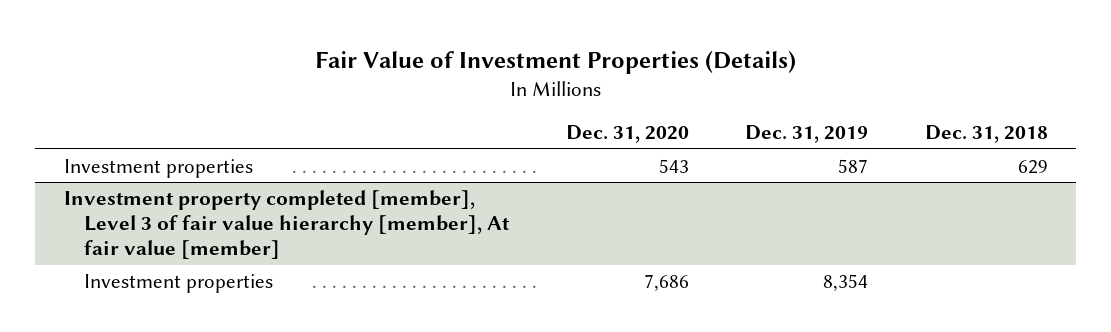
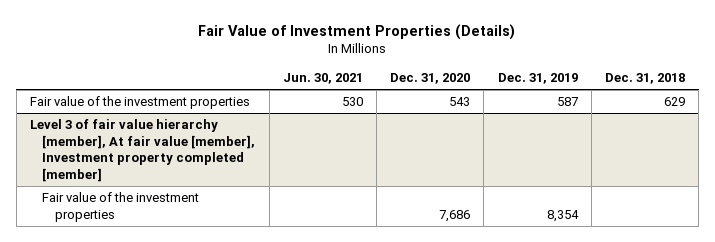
none -> [282,73,363,85] Jun. 30, 2021
[63,158,253,178] Investment properties -> [29,96,250,110] Fair value of the investment properties
[63,189,510,260] Investment property completed [member], Level 3 of fair value hierarchy [member], At fair value [member] -> [29,119,256,182] Level 3 of fair value hierarchy [member], At fair value [member], Investment property completed [member]
[83,273,273,293] Investment properties -> [42,192,200,222] Fair value of the investment properties

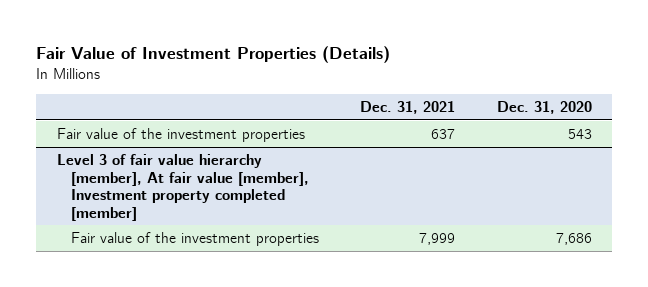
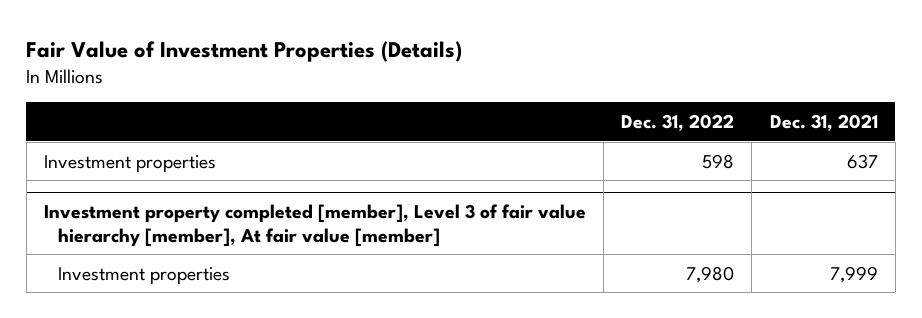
[496,100,592,114] Dec. 31, 2020 -> none
none -> [621,113,735,131] Dec. 31, 2022
[56,127,305,142] Fair value of the investment properties -> [43,154,216,173] Investment properties
[56,153,309,221] Level 3 of fair value hierarchy [member], At fair value [member], Investment property completed [member] -> [43,203,586,247] Investment property completed [member], Level 3 of fair value hierarchy [member], At fair value [member]
[70,231,319,246] Fair value of the investment properties -> [57,266,230,285] Investment properties

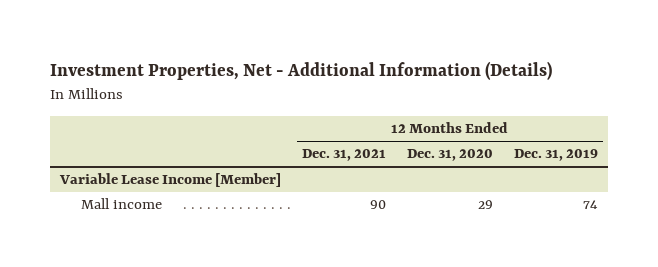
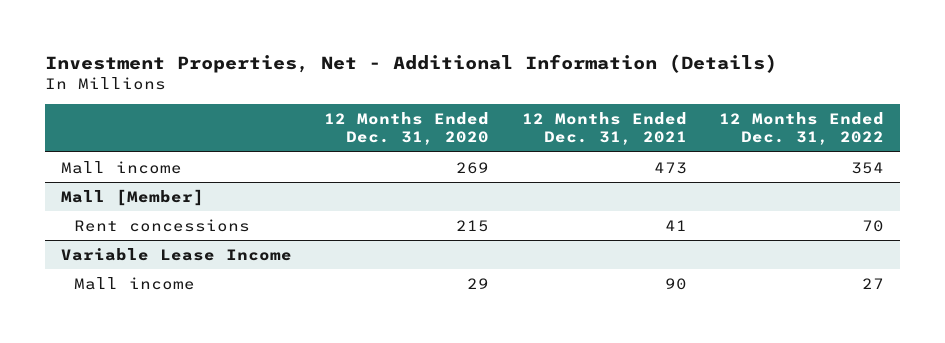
[513,149,598,162] Dec. 31, 2019 -> none
none -> [718,112,884,146] 12 Months Ended Dec. 31, 2022
none -> [61,160,183,174] Mall income
none -> [61,188,205,206] Mall [Member]
none -> [74,218,251,232] Rent concessions
[58,173,281,188] Variable Lease Income [Member] -> [61,247,293,261] Variable Lease Income

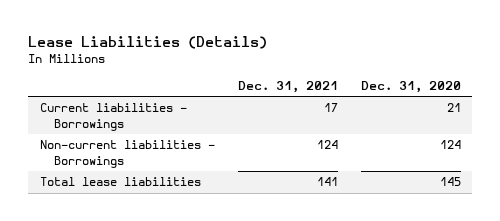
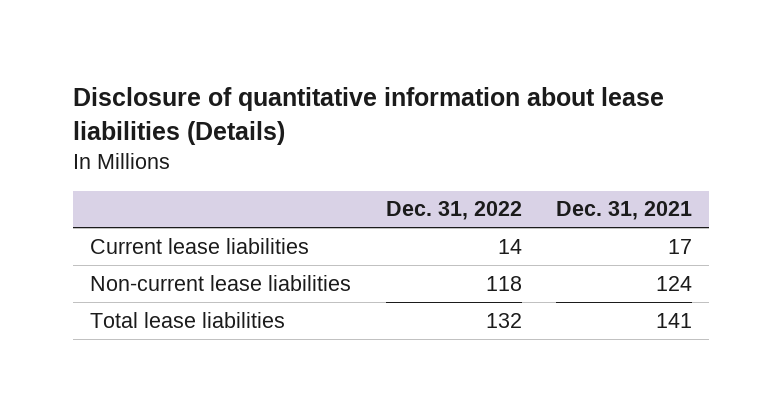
[28,35,268,49] Lease Liabilities (Details) -> [72,87,664,145] Disclosure of quantitative information about lease liabilities (Details)
[360,81,461,94] Dec. 31, 2020 -> none
none -> [385,201,522,221] Dec. 31, 2022
[39,103,187,131] Current liabilities - Borrowings -> [89,237,309,254] Current lease liabilities
[39,140,215,168] Non-current liabilities - Borrowings -> [89,274,351,291] Non-current lease liabilities

